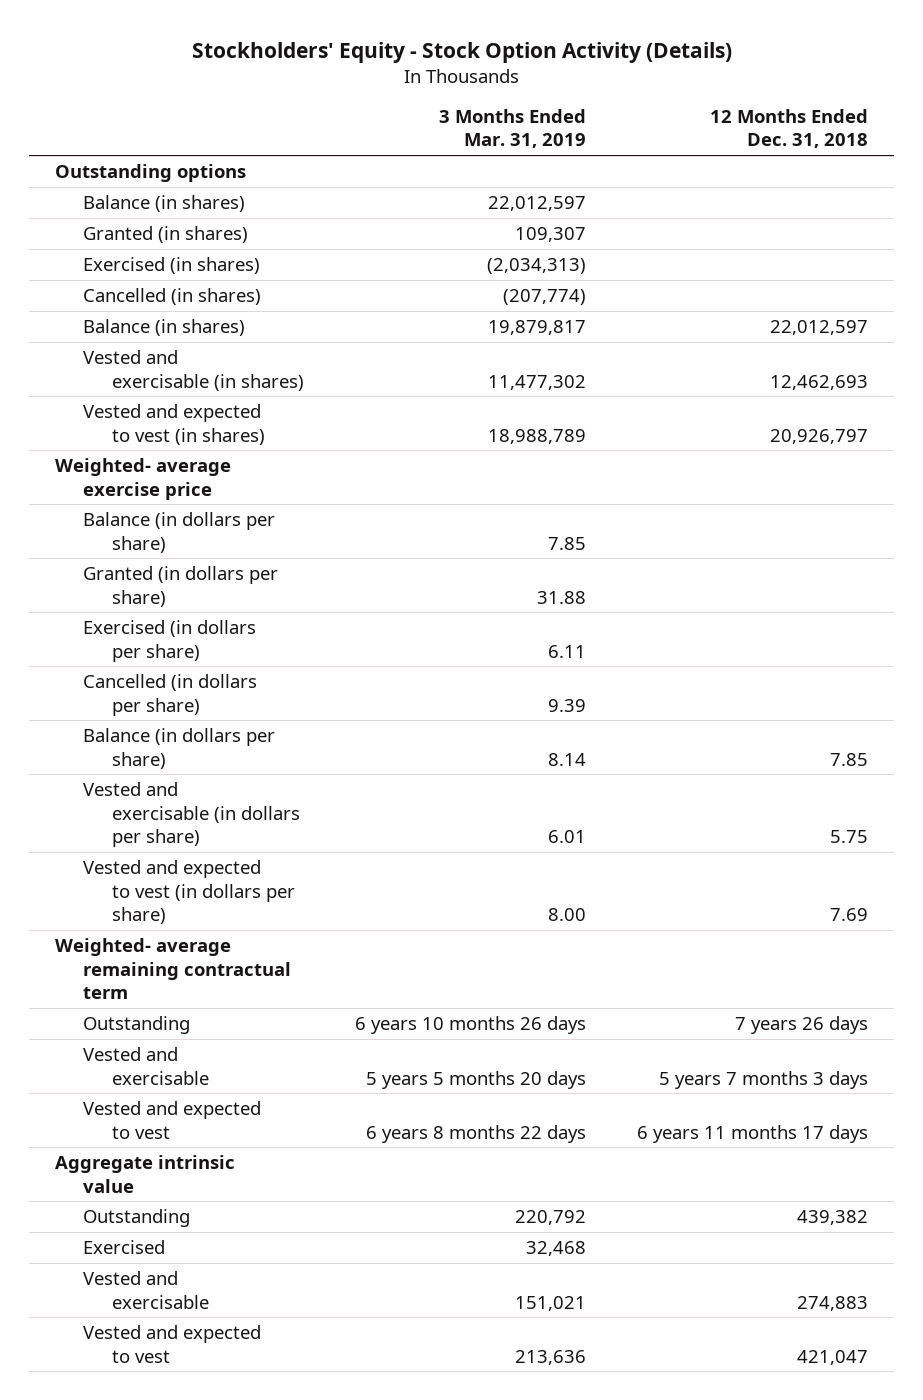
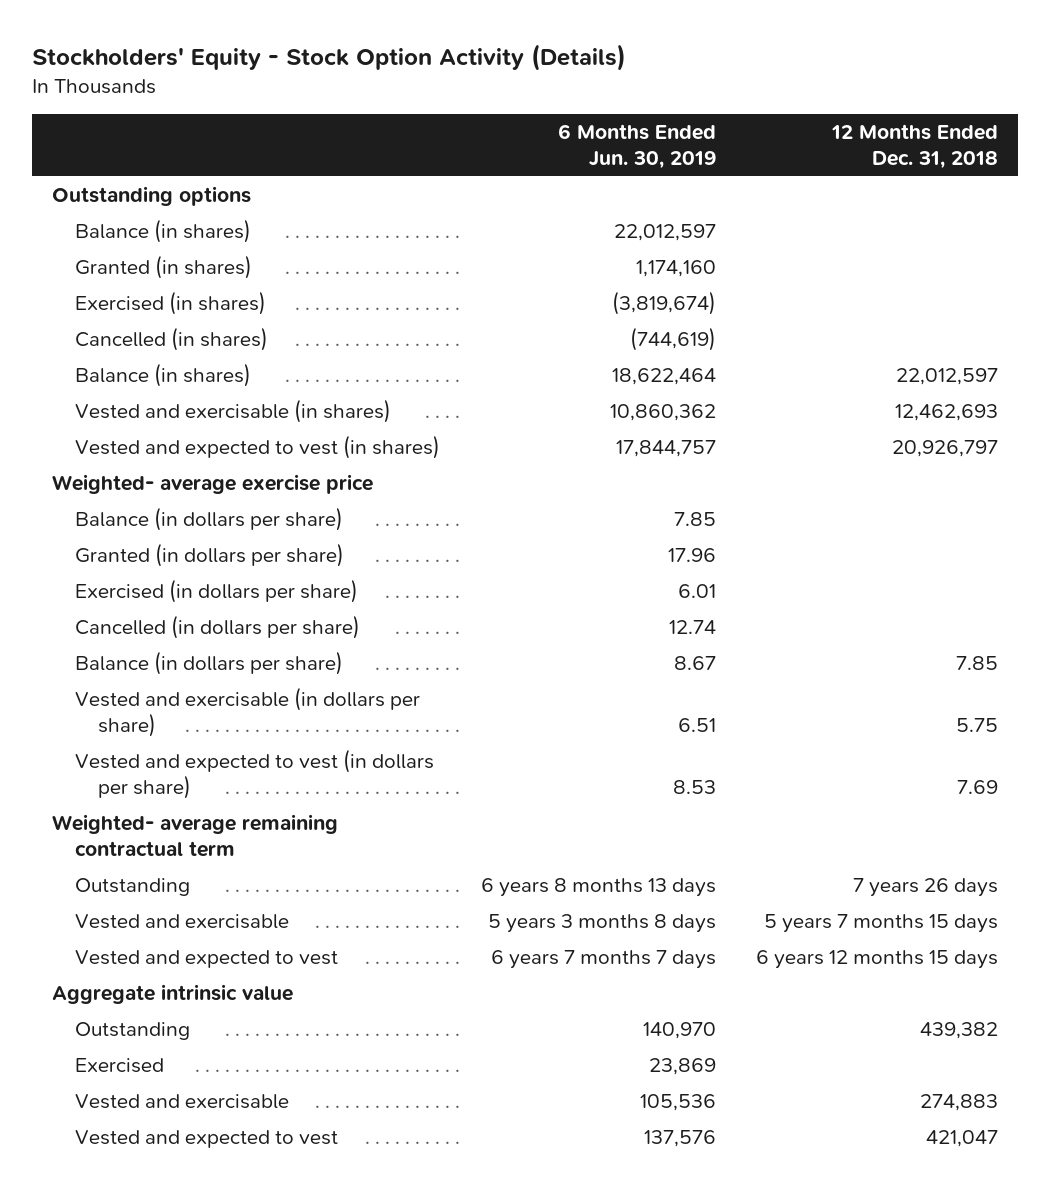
[439,108,587,149] 3 Months Ended Mar. 31, 2019 -> none
none -> [557,124,716,169] 6 Months Ended Jun. 30, 2019
[659,1070,869,1089] 5 years 7 months 3 days -> [763,914,998,934] 5 years 7 months 15 days
[637,1124,869,1143] 6 years 11 months 17 days -> [755,950,998,970] 6 years 12 months 15 days

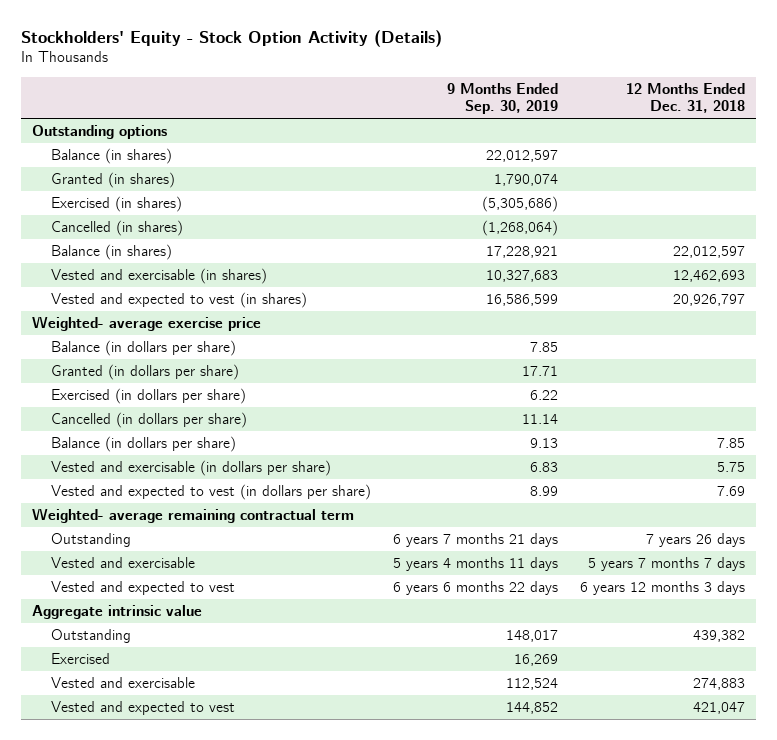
[557,124,716,169] 6 Months Ended Jun. 30, 2019 -> none
none -> [446,82,558,115] 9 Months Ended Sep. 30, 2019
[763,914,998,934] 5 years 7 months 15 days -> [587,557,745,572] 5 years 7 months 7 days
[755,950,998,970] 6 years 12 months 15 days -> [579,581,745,596] 6 years 12 months 3 days

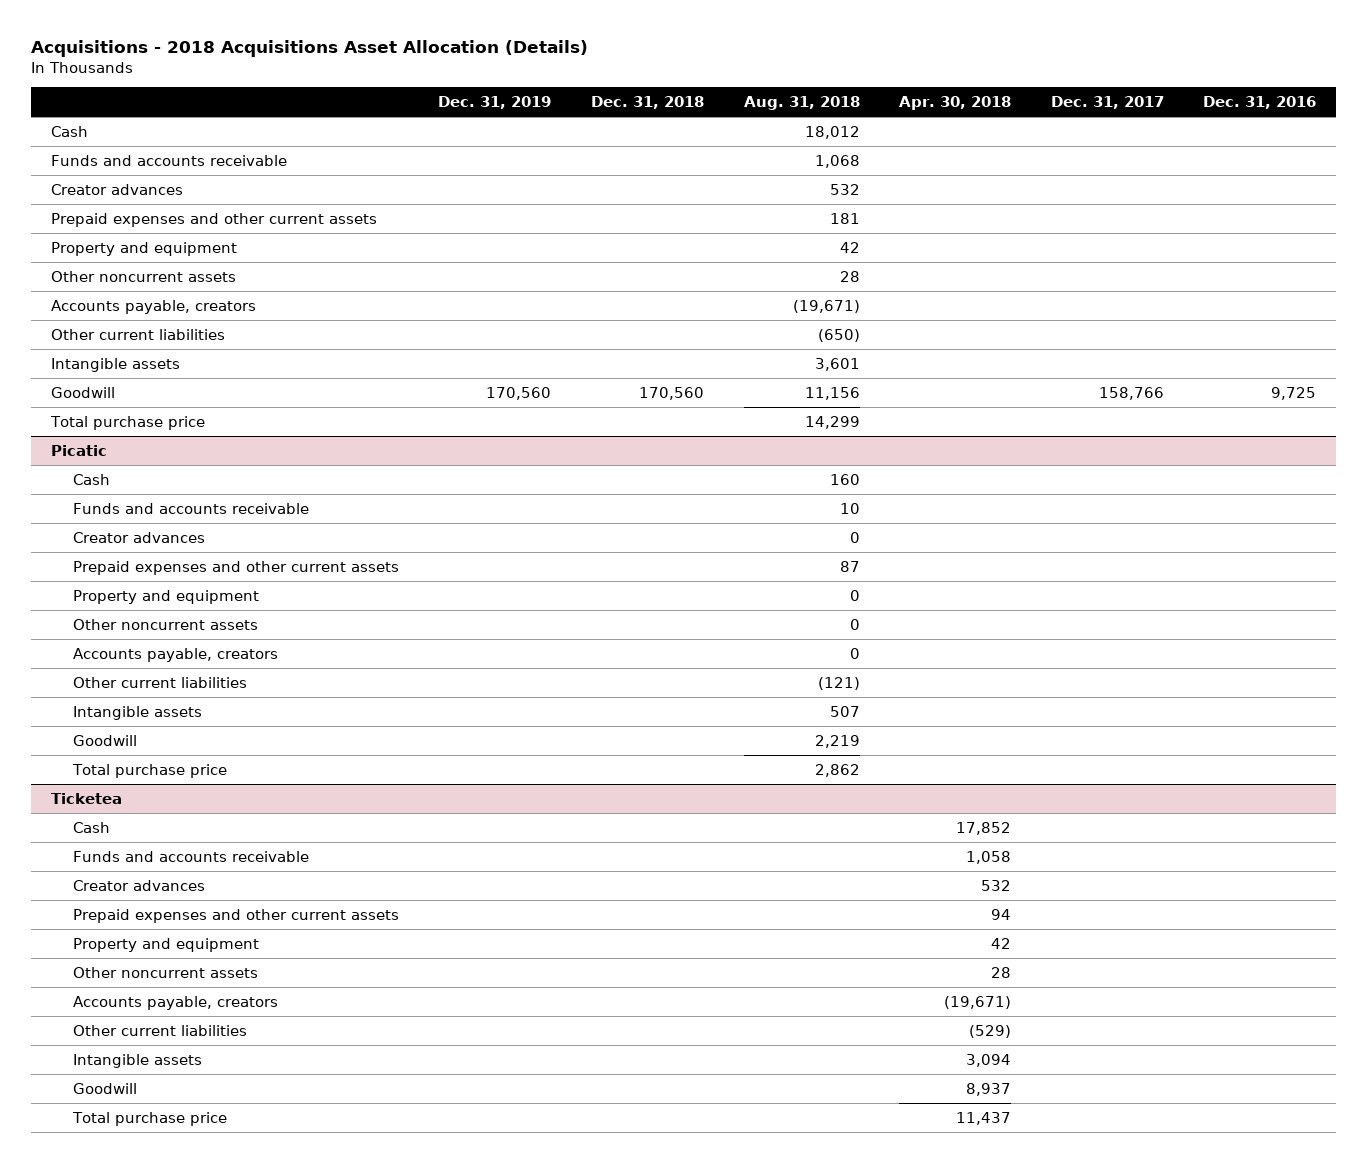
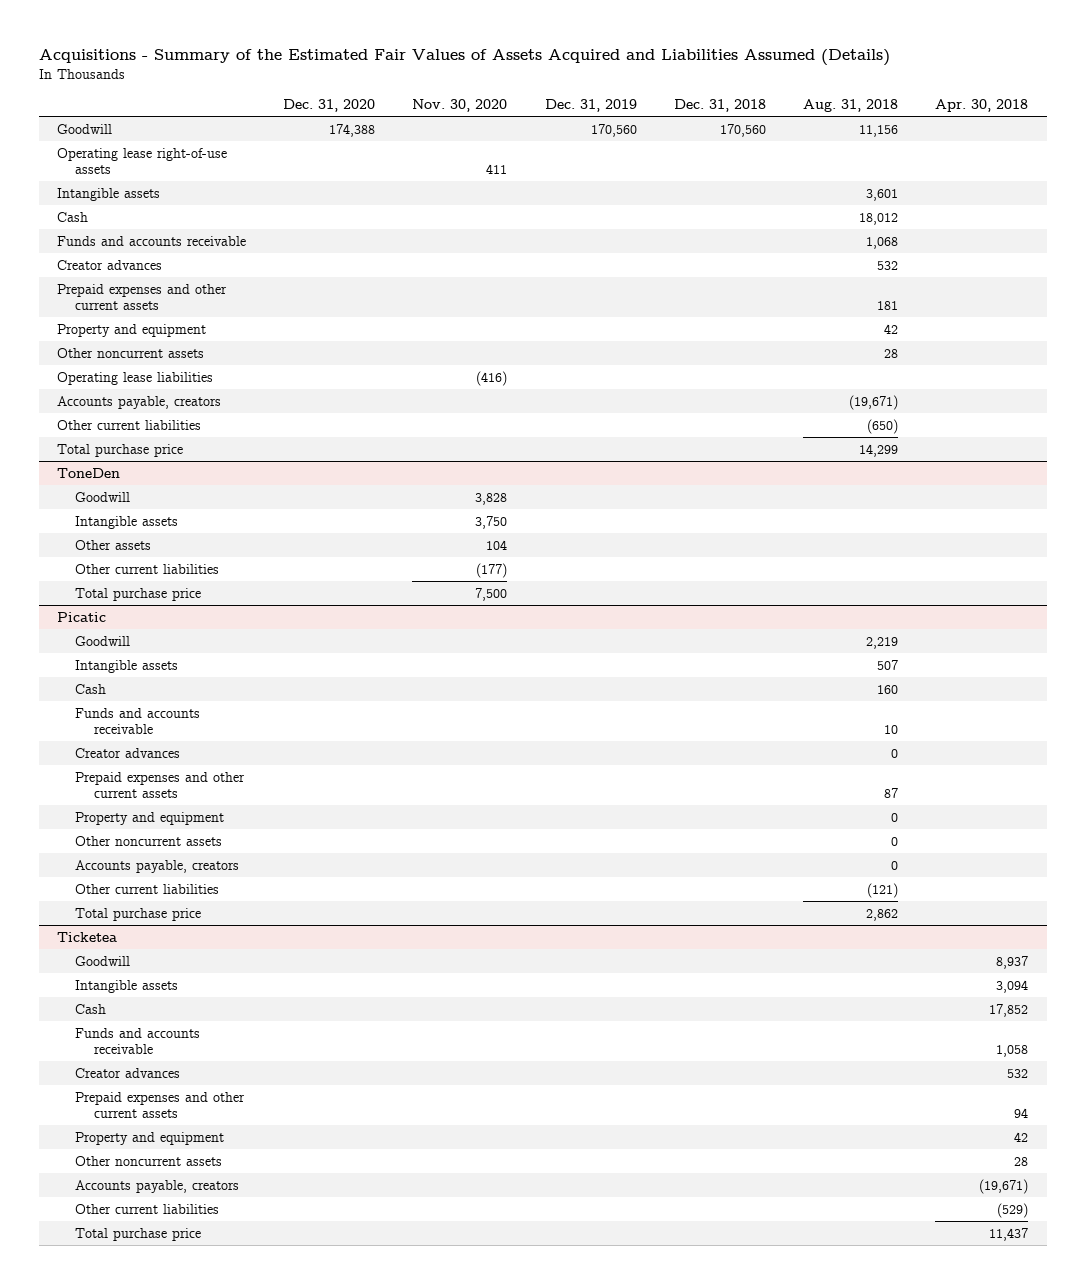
[31,40,589,58] Acquisitions - 2018 Acquisitions Asset Allocation (Details) -> [38,49,890,67] Acquisitions - Summary of the Estimated Fair Values of Assets Acquired and Liabilities Assumed (Details)
[1050,96,1164,110] Dec. 31, 2017 -> none
[1203,96,1317,110] Dec. 31, 2016 -> none
none -> [283,99,376,113] Dec. 31, 2020
none -> [412,99,508,113] Nov. 30, 2020
[50,386,115,398] Goodwill -> [57,123,113,134] Goodwill
none -> [57,147,228,175] Operating lease right-of-use assets
[50,357,180,372] Intangible assets -> [57,187,161,201] Intangible assets
none -> [57,371,214,385] Operating lease liabilities
none -> [57,467,121,478] ToneDen
none -> [75,491,131,502] Goodwill
none -> [75,515,179,529] Intangible assets
none -> [75,539,152,550] Other assets
none -> [75,563,220,574] Other current liabilities
none -> [75,587,202,601] Total purchase price
[72,734,137,746] Goodwill -> [75,635,131,646] Goodwill
[72,705,202,720] Intangible assets -> [75,659,179,673] Intangible assets
[72,1082,137,1094] Goodwill -> [75,955,131,966] Goodwill
[72,1053,202,1068] Intangible assets -> [75,979,179,993] Intangible assets

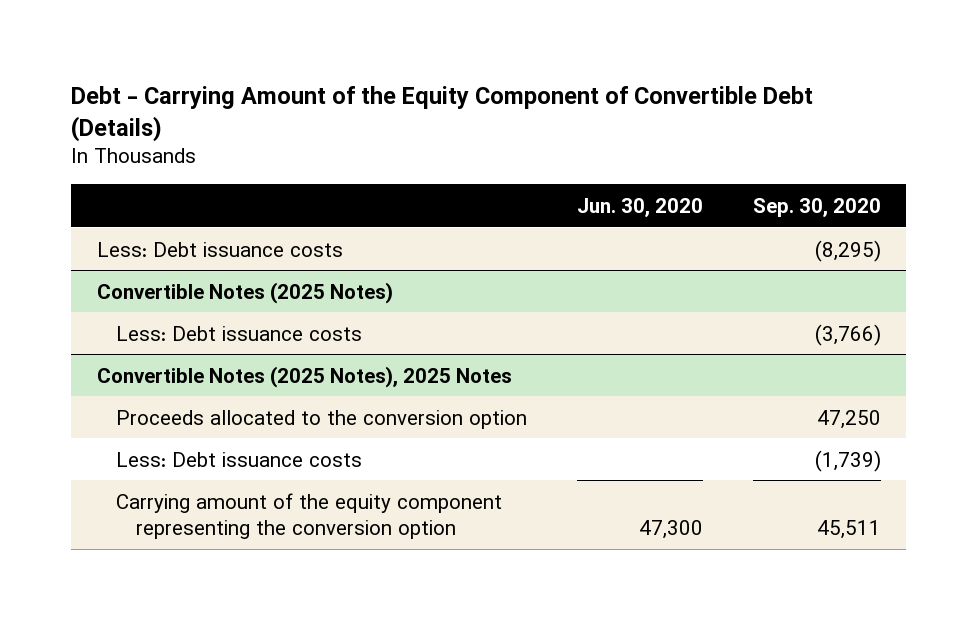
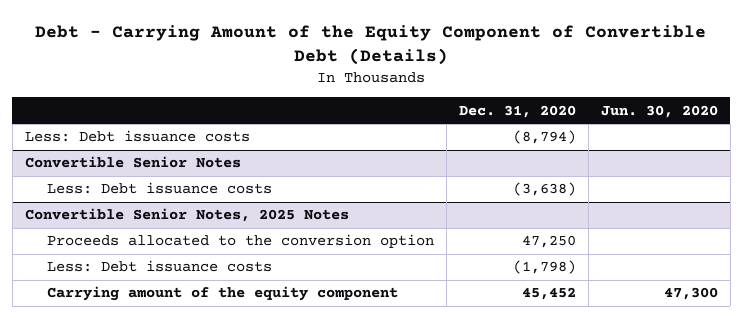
[753,197,882,217] Sep. 30, 2020 -> none
none -> [458,104,576,118] Dec. 31, 2020
[96,281,393,304] Convertible Notes (2025 Notes) -> [24,156,241,169] Convertible Senior Notes
[96,365,512,388] Convertible Notes (2025 Notes), 2025 Notes -> [24,208,349,223] Convertible Senior Notes, 2025 Notes
[116,492,503,539] Carrying amount of the equity component representing the conversion option -> [47,286,399,302] Carrying amount of the equity component

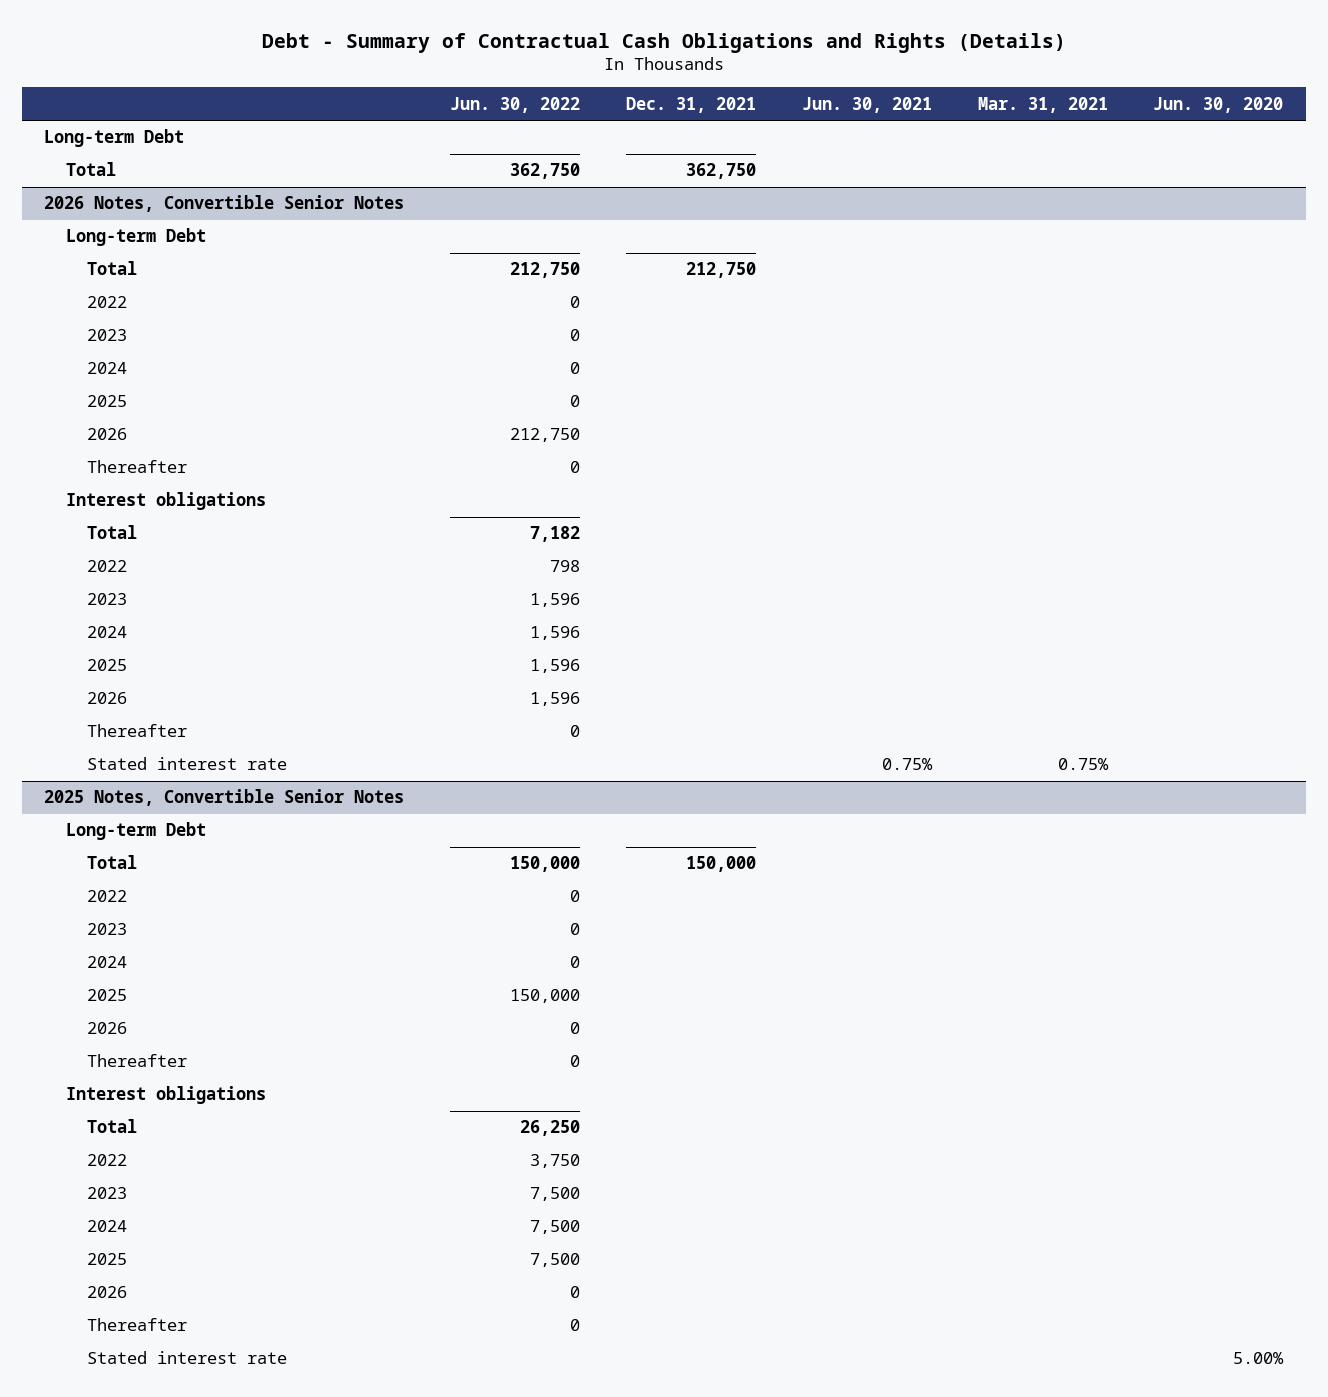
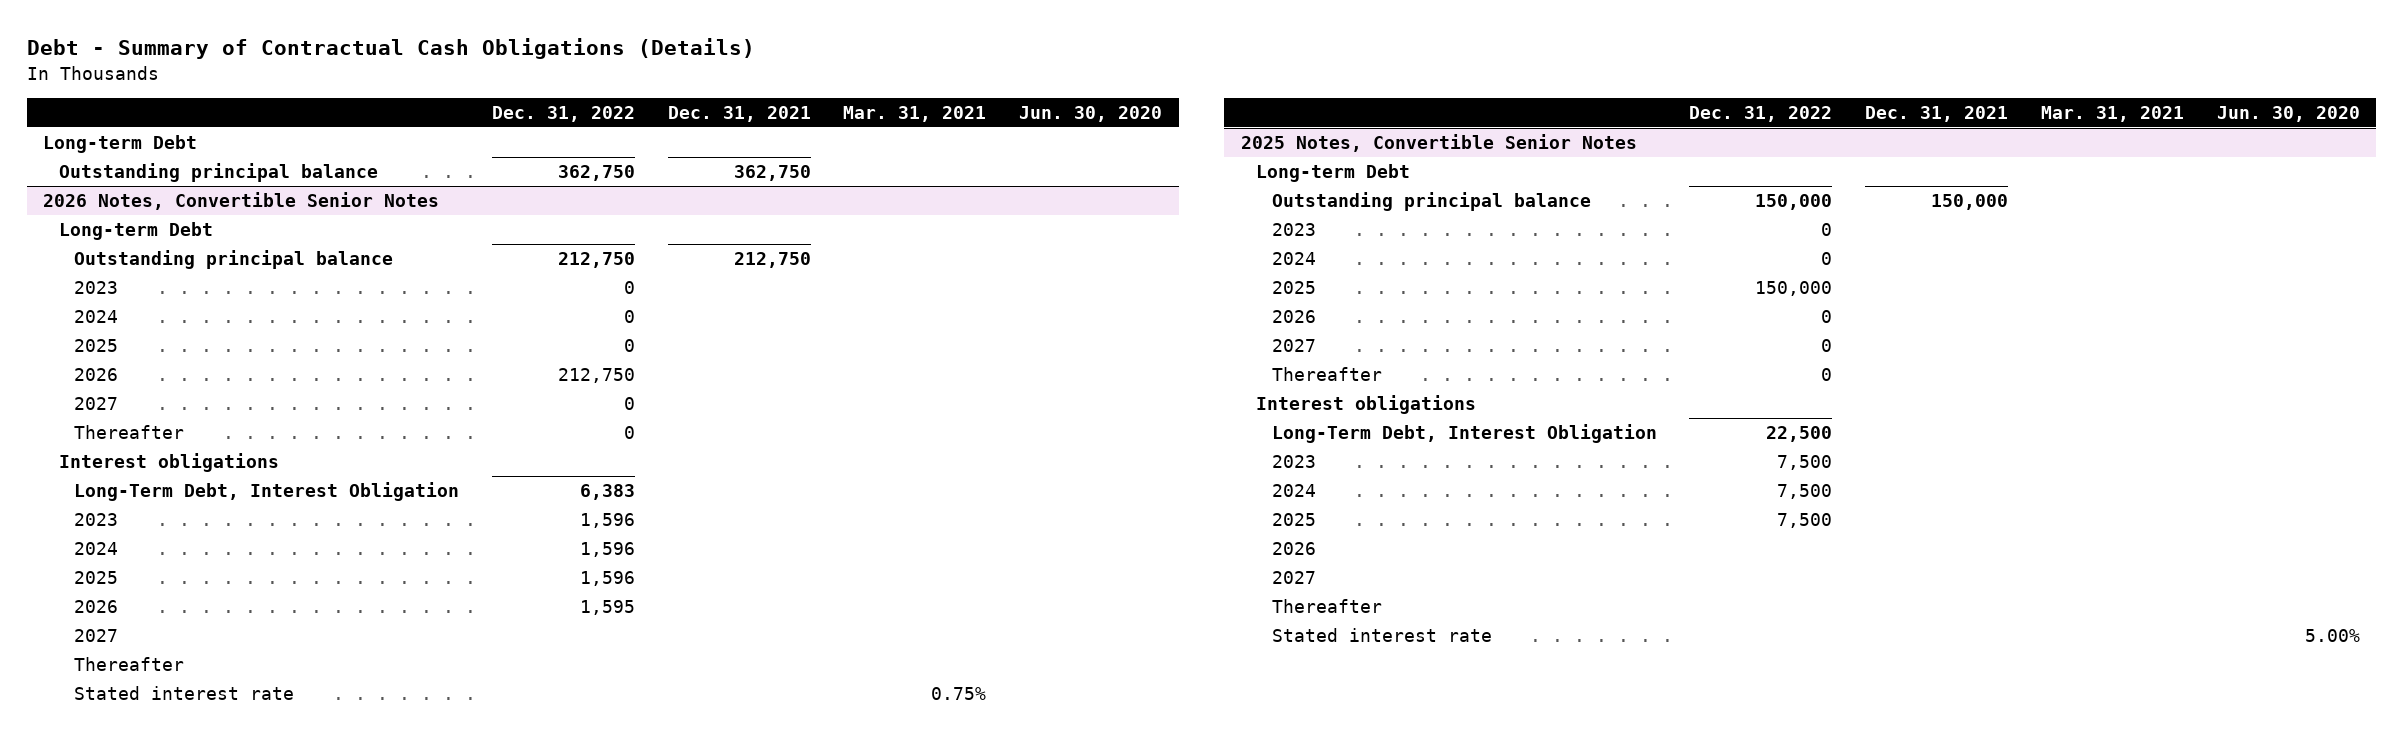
[261,32,1066,53] Debt - Summary of Contractual Cash Obligations and Rights (Details) -> [26,37,755,59] Debt - Summary of Contractual Cash Obligations (Details)
[450,96,581,113] Jun. 30, 2022 -> none
[801,96,932,113] Jun. 30, 2021 -> none
none -> [491,105,635,122] Dec. 31, 2022
[65,162,116,177] Total -> [58,163,378,183] Outstanding principal balance
[87,296,128,309] 2022 -> none
[87,261,138,276] Total -> [74,250,394,270] Outstanding principal balance
none -> [74,397,119,411] 2027
[87,560,128,573] 2022 -> none
[87,525,138,540] Total -> [74,482,460,502] Long-Term Debt, Interest Obligation
none -> [74,629,119,643] 2027
[87,890,128,903] 2022 -> none
[87,855,138,870] Total -> [1271,192,1591,212] Outstanding principal balance
none -> [1271,339,1316,353] 2027
[87,1154,128,1167] 2022 -> none
[87,1119,138,1134] Total -> [1271,424,1657,444] Long-Term Debt, Interest Obligation
none -> [1271,571,1316,585] 2027

